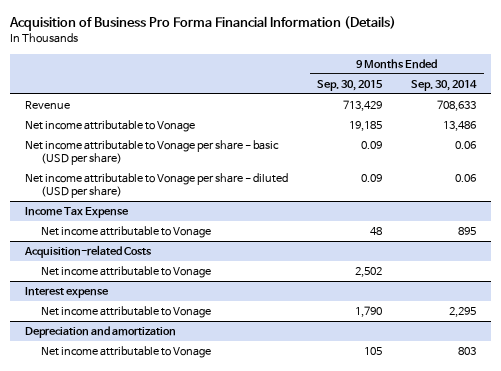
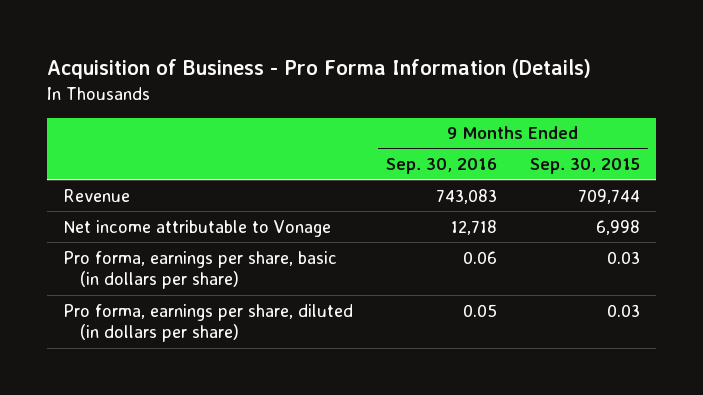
[9,16,397,32] Acquisition of Business Pro Forma Financial Information (Details) -> [46,59,591,80] Acquisition of Business - Pro Forma Information (Details)
[411,79,478,91] Sep. 30, 2014 -> none
none -> [386,157,498,174] Sep. 30, 2016
[24,207,129,219] Income Tax Expense -> none
[40,226,211,239] Net income attributable to Vonage -> none
[23,245,152,259] Acquisition-related Costs -> none
[40,266,211,279] Net income attributable to Vonage -> none
[24,287,109,299] Interest expense -> none
[40,306,211,319] Net income attributable to Vonage -> none
[24,326,176,339] Depreciation and amortization -> none
[40,346,211,359] Net income attributable to Vonage -> none
[343,100,383,112] 713,429 -> [577,188,640,204] 709,744
[349,121,383,132] 19,185 -> [595,219,640,235] 6,998
[24,140,279,165] Net income attributable to Vonage per share - basic (USD per share) -> [63,250,338,290] Pro forma, earnings per share, basic (in dollars per share)
[361,141,383,150] 0.09 -> [606,250,640,264] 0.03
[24,173,288,198] Net income attributable to Vonage per share - diluted (USD per share) -> [63,303,354,343] Pro forma, earnings per share, diluted (in dollars per share)
[361,174,383,183] 0.09 -> [606,303,640,317] 0.03

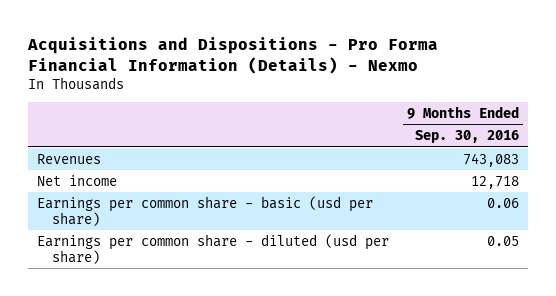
[46,59,591,80] Acquisition of Business - Pro Forma Information (Details) -> [27,36,439,74] Acquisitions and Dispositions - Pro Forma Financial Information (Details) - Nexmo
[529,157,640,174] Sep. 30, 2015 -> none
[63,188,131,202] Revenue -> [37,153,102,164] Revenues
[63,219,332,237] Net income attributable to Vonage -> [37,174,118,186] Net income
[63,250,338,290] Pro forma, earnings per share, basic (in dollars per share) -> [37,195,374,226] Earnings per common share - basic (usd per share)
[63,303,354,343] Pro forma, earnings per share, diluted (in dollars per share) -> [37,233,390,264] Earnings per common share - diluted (usd per share)

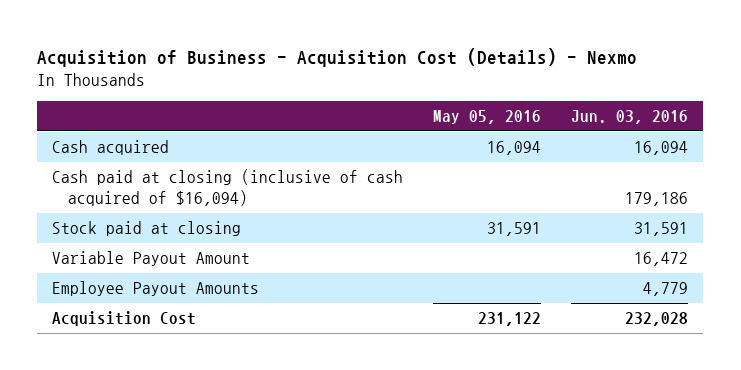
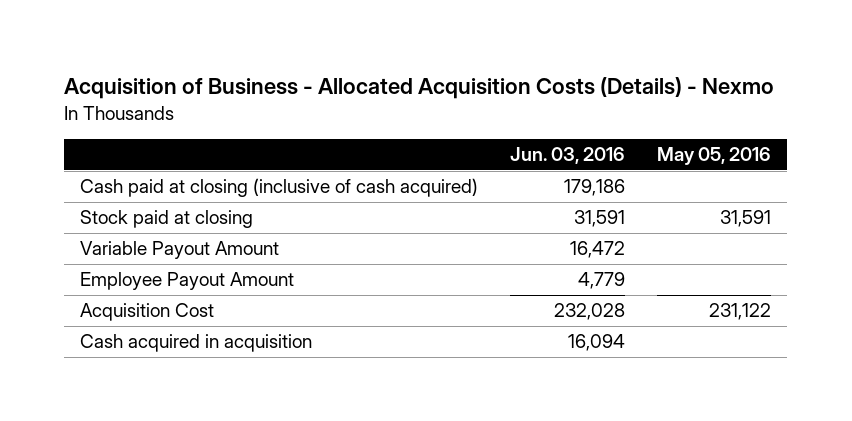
[37,47,638,67] Acquisition of Business - Acquisition Cost (Details) - Nexmo -> [64,77,775,100] Acquisition of Business - Allocated Acquisition Costs (Details) - Nexmo
[52,140,170,156] Cash acquired -> none
[52,169,404,206] Cash paid at closing (inclusive of cash acquired of $16,094) -> [80,178,479,198] Cash paid at closing (inclusive of cash acquired)
[52,281,260,297] Employee Payout Amounts -> [80,272,295,291] Employee Payout Amount
none -> [80,334,313,353] Cash acquired in acquisition

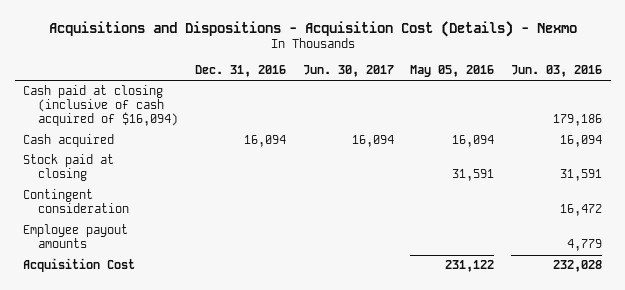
[64,77,775,100] Acquisition of Business - Allocated Acquisition Costs (Details) - Nexmo -> [48,20,577,37] Acquisitions and Dispositions - Acquisition Cost (Details) - Nexmo
none -> [194,65,286,78] Dec. 31, 2016
none -> [302,65,394,78] Jun. 30, 2017
[80,178,479,198] Cash paid at closing (inclusive of cash acquired) -> [22,85,178,127] Cash paid at closing (inclusive of cash acquired of $16,094)
none -> [22,134,114,148] Cash acquired
[80,241,280,260] Variable Payout Amount -> [22,189,129,214] Contingent consideration
[80,272,295,291] Employee Payout Amount -> [22,224,128,249] Employee payout amounts
[80,334,313,353] Cash acquired in acquisition -> none

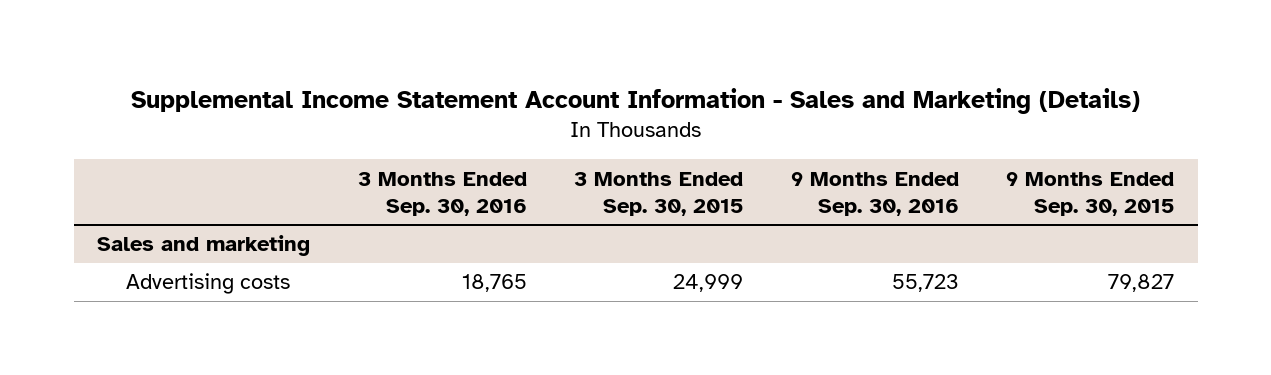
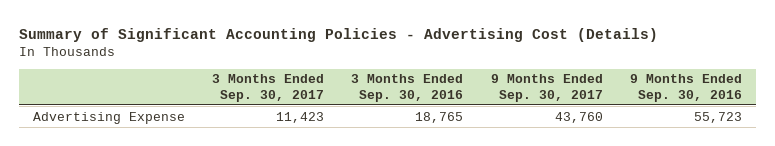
[130,87,1140,114] Supplemental Income Statement Account Information - Sales and Marketing (Details) -> [18,27,658,42] Summary of Significant Accounting Policies - Advertising Cost (Details)
[574,171,744,216] 3 Months Ended Sep. 30, 2015 -> none
[1005,171,1174,216] 9 Months Ended Sep. 30, 2015 -> none
none -> [211,74,324,102] 3 Months Ended Sep. 30, 2017
none -> [490,74,603,102] 9 Months Ended Sep. 30, 2017
[97,235,311,257] Sales and marketing -> none
[126,273,291,295] Advertising costs -> [32,111,185,124] Advertising Expense

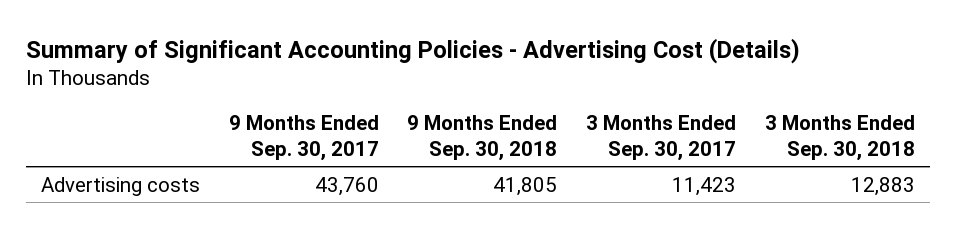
[351,74,464,102] 3 Months Ended Sep. 30, 2016 -> none
[630,74,743,102] 9 Months Ended Sep. 30, 2016 -> none
none -> [407,114,558,162] 9 Months Ended Sep. 30, 2018
none -> [765,114,916,162] 3 Months Ended Sep. 30, 2018
[32,111,185,124] Advertising Expense -> [40,176,200,196] Advertising costs

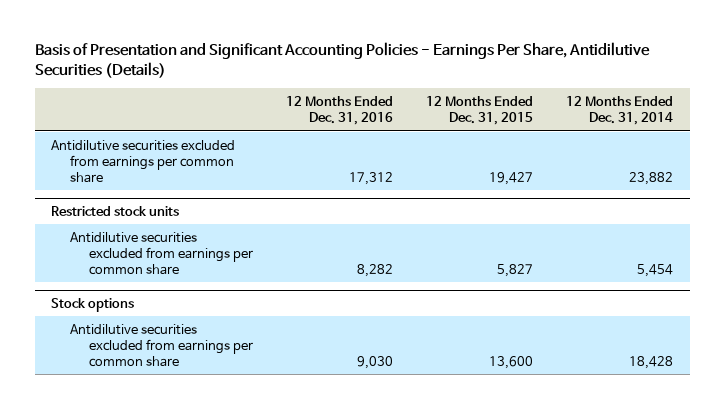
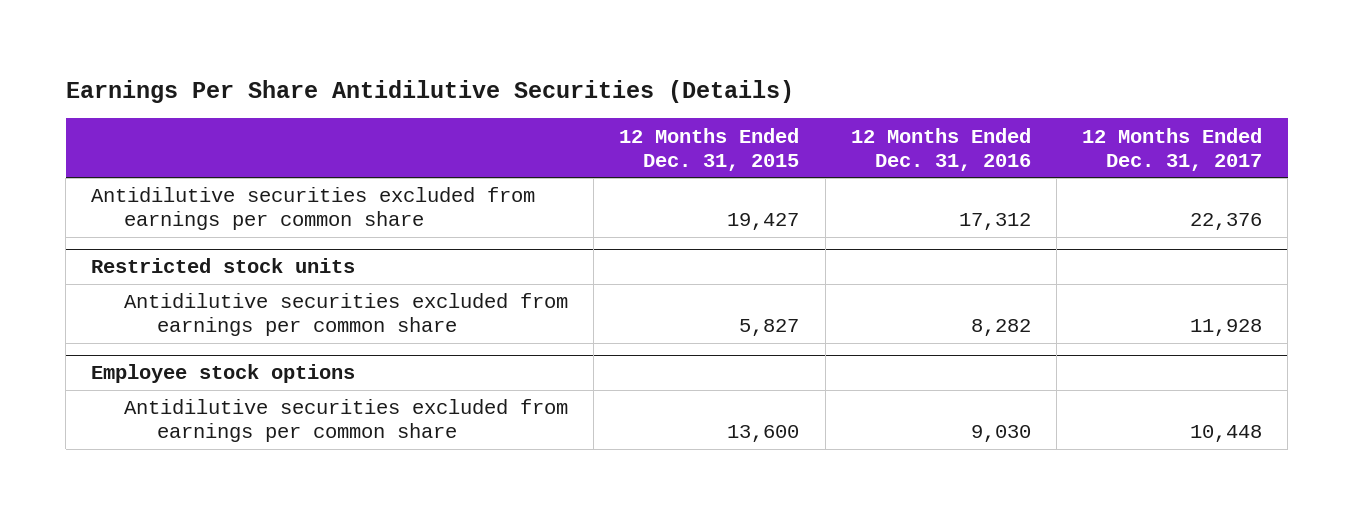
[34,42,650,79] Basis of Presentation and Significant Accounting Policies - Earnings Per Share, Antidilutive Securities (Details) -> [65,79,794,103] Earnings Per Share Antidilutive Securities (Details)
[566,96,674,126] 12 Months Ended Dec. 31, 2014 -> none
none -> [1082,127,1263,171] 12 Months Ended Dec. 31, 2017
[51,297,135,312] Stock options -> [91,364,356,384] Employee stock options

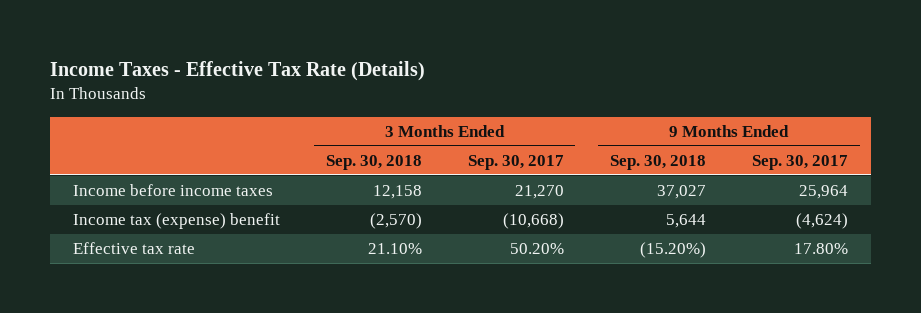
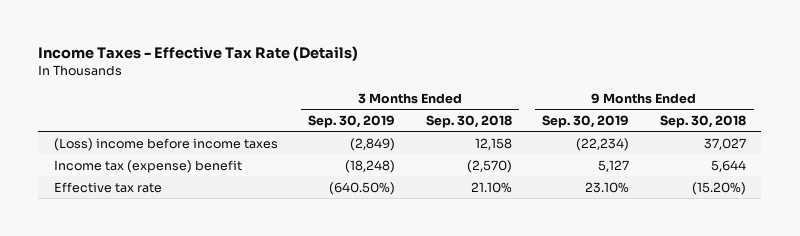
[467,154,564,170] Sep. 30, 2017 -> none
[752,154,849,170] Sep. 30, 2017 -> none
none -> [308,114,396,128] Sep. 30, 2019
none -> [542,114,630,128] Sep. 30, 2019
[72,184,273,197] Income before income taxes -> [53,137,278,151] (Loss) income before income taxes

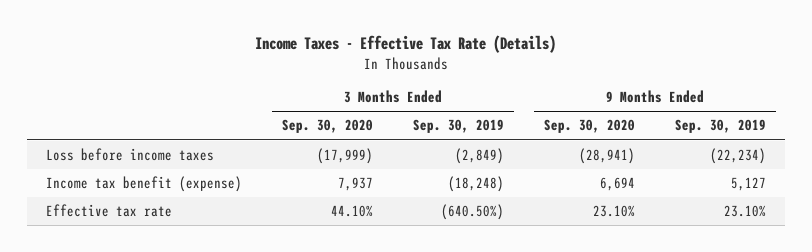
[425,114,512,128] Sep. 30, 2018 -> none
[660,114,747,128] Sep. 30, 2018 -> none
none -> [282,119,374,134] Sep. 30, 2020
none -> [543,119,635,134] Sep. 30, 2020
[53,137,278,151] (Loss) income before income taxes -> [46,148,215,162] Loss before income taxes
[53,159,242,173] Income tax (expense) benefit -> [46,176,243,193] Income tax benefit (expense)

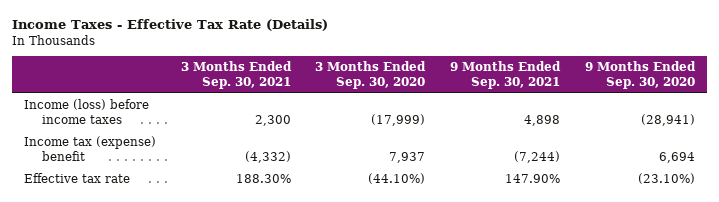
[413,119,505,134] Sep. 30, 2019 -> none
[674,119,766,134] Sep. 30, 2019 -> none
none -> [180,61,292,89] 3 Months Ended Sep. 30, 2021
none -> [450,61,562,89] 9 Months Ended Sep. 30, 2021
[46,148,215,162] Loss before income taxes -> [24,99,150,124] Income (loss) before income taxes
[46,176,243,193] Income tax benefit (expense) -> [24,136,157,161] Income tax (expense) benefit
[331,205,374,218] 44.10% -> [368,173,426,185] (44.10%)
[592,205,635,218] 23.10% -> [637,173,695,185] (23.10%)

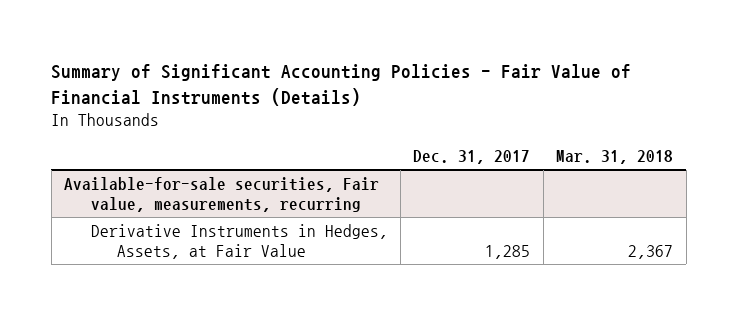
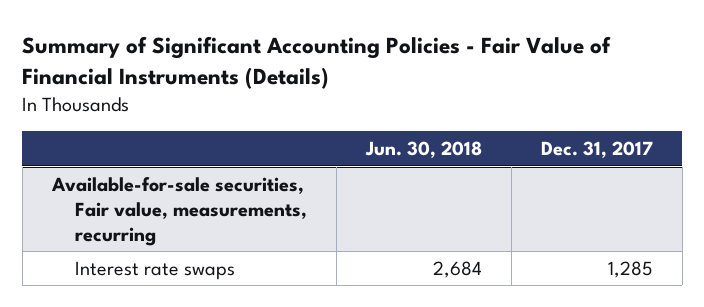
[556,149,674,164] Mar. 31, 2018 -> none
none -> [364,141,482,159] Jun. 30, 2018
[90,223,388,259] Derivative Instruments in Hedges, Assets, at Fair Value -> [74,260,235,280] Interest rate swaps

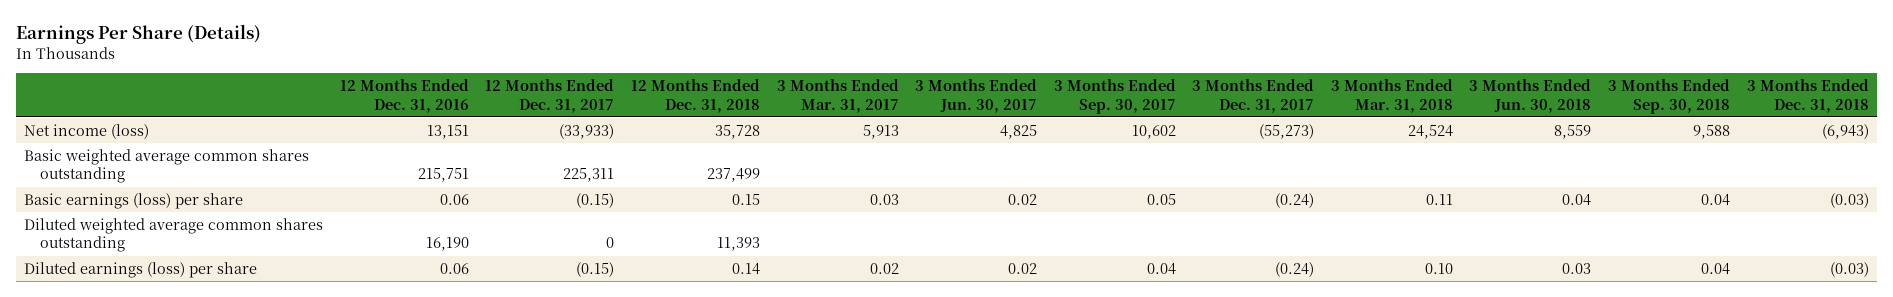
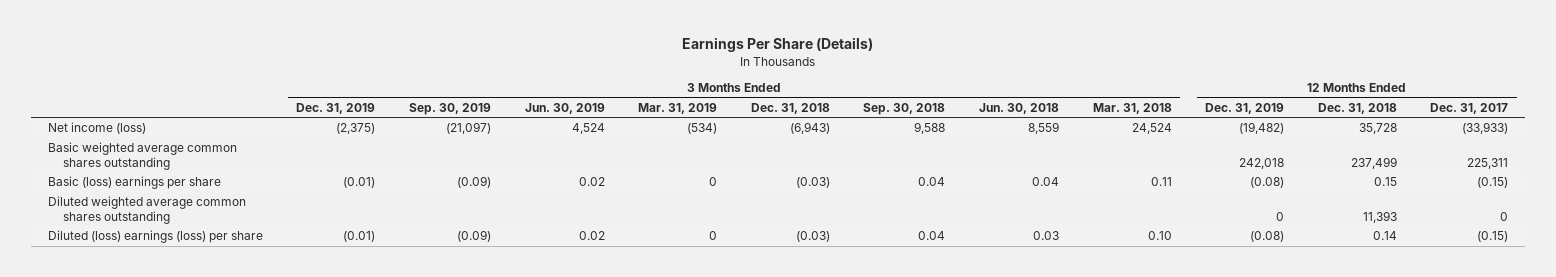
[339,79,469,113] 12 Months Ended Dec. 31, 2016 -> none
[776,79,899,113] 3 Months Ended Mar. 31, 2017 -> none
[915,79,1038,113] 3 Months Ended Jun. 30, 2017 -> none
[1053,79,1176,114] 3 Months Ended Sep. 30, 2017 -> none
[1192,79,1315,113] 3 Months Ended Dec. 31, 2017 -> none
none -> [296,102,376,114] Dec. 31, 2019
none -> [408,102,491,115] Sep. 30, 2019
none -> [524,102,605,114] Jun. 30, 2019
none -> [638,102,718,114] Mar. 31, 2019
none -> [1205,102,1285,114] Dec. 31, 2019
[24,192,244,209] Basic earnings (loss) per share -> [47,176,221,190] Basic (loss) earnings per share
[24,261,258,278] Diluted earnings (loss) per share -> [47,230,263,244] Diluted (loss) earnings (loss) per share

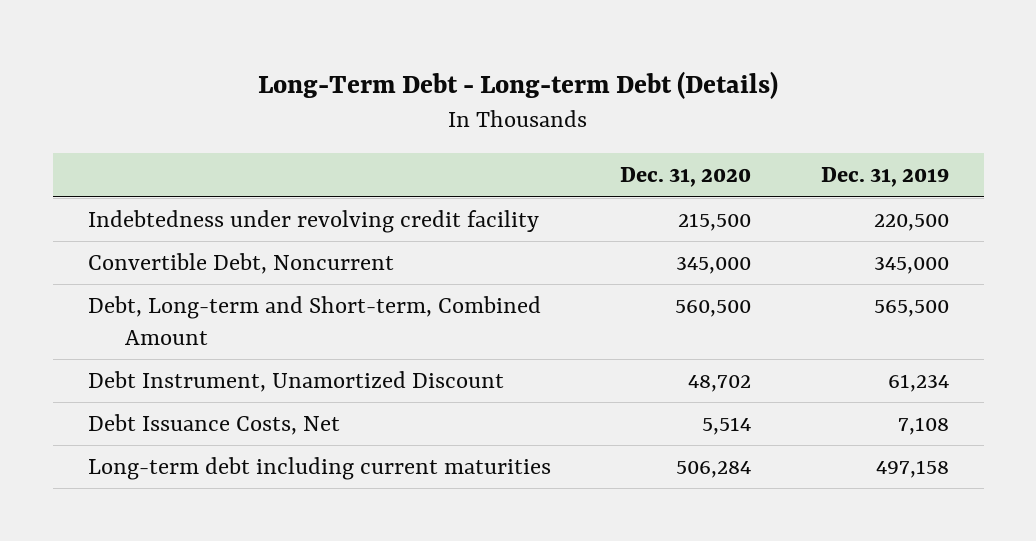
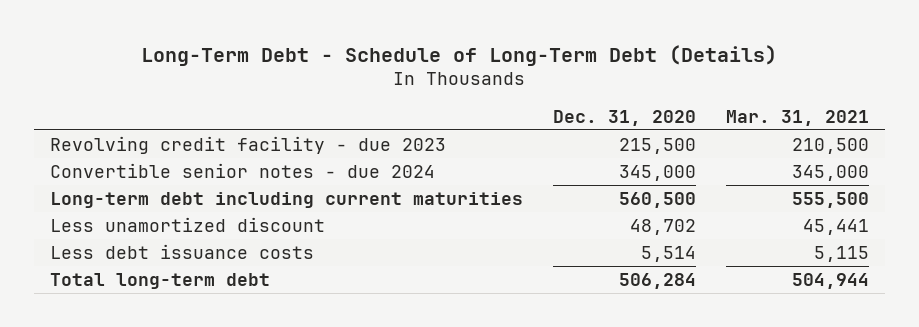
[258,70,779,99] Long-Term Debt - Long-term Debt (Details) -> [141,44,778,66] Long-Term Debt - Schedule of Long-Term Debt (Details)
[820,167,949,188] Dec. 31, 2019 -> none
none -> [726,109,870,126] Mar. 31, 2021
[87,210,539,234] Indebtedness under revolving credit facility -> [49,135,446,154] Revolving credit facility - due 2023
[87,253,394,275] Convertible Debt, Noncurrent -> [49,162,435,178] Convertible senior notes - due 2024
[87,296,541,345] Debt, Long-term and Short-term, Combined Amount -> [49,191,523,208] Long-term debt including current maturities
[87,371,504,393] Debt Instrument, Unamortized Discount -> [49,216,325,232] Less unamortized discount
[87,414,340,436] Debt Issuance Costs, Net -> [49,243,314,259] Less debt issuance costs
[87,457,551,481] Long-term debt including current maturities -> [49,272,270,289] Total long-term debt

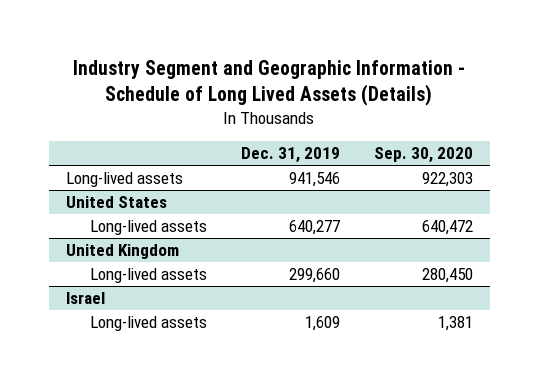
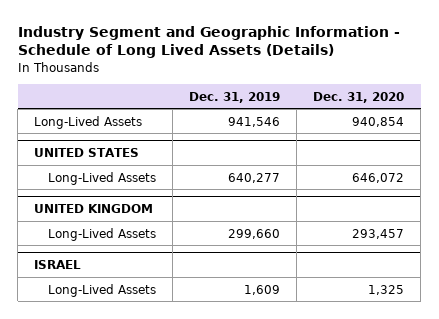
[373,147,473,164] Sep. 30, 2020 -> none
none -> [313,91,405,103] Dec. 31, 2020
[66,172,184,188] Long-lived assets -> [34,115,143,129] Long-Lived Assets
[66,196,168,209] United States -> [34,147,140,157] UNITED STATES
[90,220,208,236] Long-lived assets -> [47,171,156,185] Long-Lived Assets
[66,244,180,260] United Kingdom -> [34,203,154,213] UNITED KINGDOM
[90,268,208,284] Long-lived assets -> [47,227,156,241] Long-Lived Assets
[66,292,106,305] Israel -> [34,259,82,269] ISRAEL
[90,316,208,332] Long-lived assets -> [47,283,156,297] Long-Lived Assets

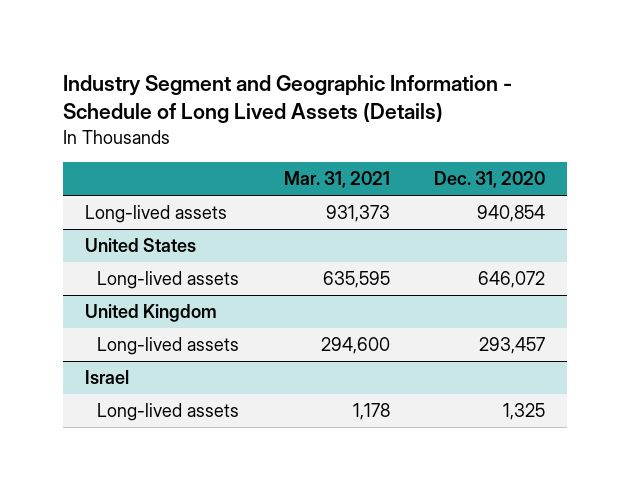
[189,91,281,103] Dec. 31, 2019 -> none
none -> [283,171,390,189] Mar. 31, 2021
[34,115,143,129] Long-Lived Assets -> [84,205,227,224] Long-lived assets
[34,147,140,157] UNITED STATES -> [84,238,196,253] United States
[47,171,156,185] Long-Lived Assets -> [97,271,240,290] Long-lived assets
[34,203,154,213] UNITED KINGDOM -> [84,304,217,323] United Kingdom
[47,227,156,241] Long-Lived Assets -> [97,337,240,356] Long-lived assets
[34,259,82,269] ISRAEL -> [84,370,129,385] Israel
[47,283,156,297] Long-Lived Assets -> [97,403,240,422] Long-lived assets

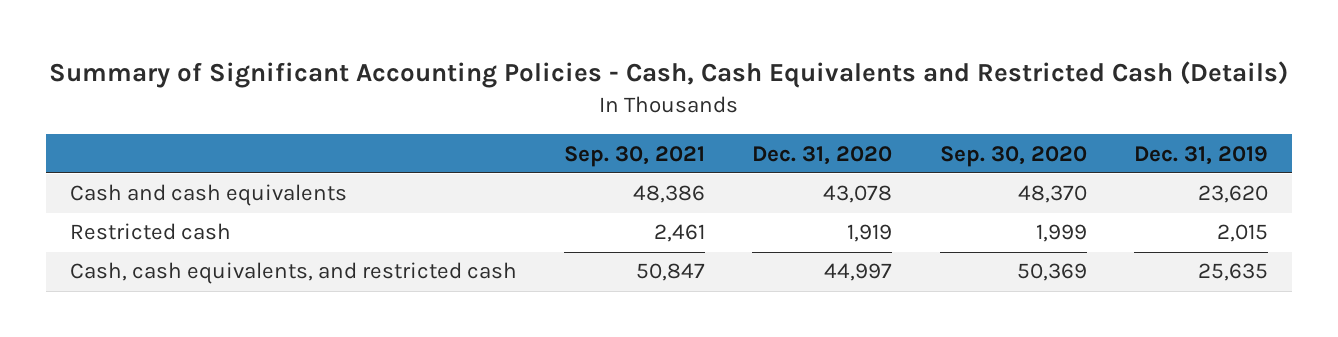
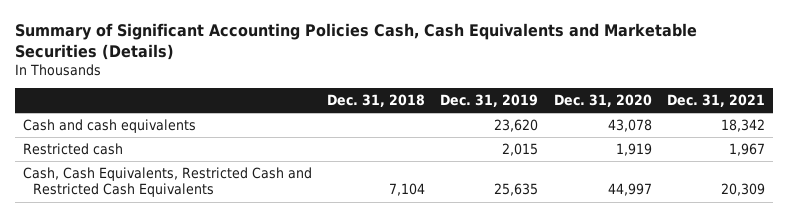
[48,61,1288,89] Summary of Significant Accounting Policies - Cash, Cash Equivalents and Restricted Cash (Details) -> [15,22,698,60] Summary of Significant Accounting Policies Cash, Cash Equivalents and Marketable Securities (Details)
[563,145,705,167] Sep. 30, 2021 -> none
[939,145,1087,167] Sep. 30, 2020 -> none
none -> [327,93,426,107] Dec. 31, 2018
none -> [666,93,765,107] Dec. 31, 2021
[69,262,517,285] Cash, cash equivalents, and restricted cash -> [22,166,312,198] Cash, Cash Equivalents, Restricted Cash and Restricted Cash Equivalents

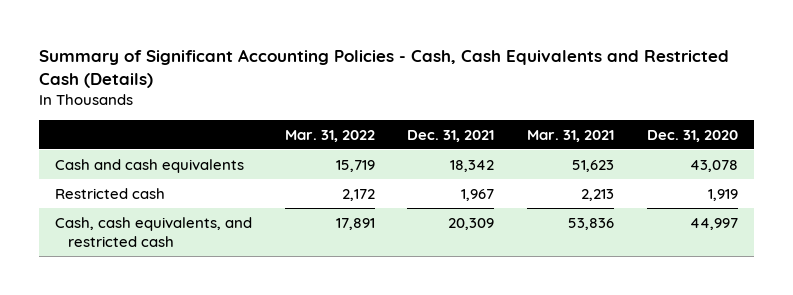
[15,22,698,60] Summary of Significant Accounting Policies Cash, Cash Equivalents and Marketable Securities (Details) -> [38,48,729,88] Summary of Significant Accounting Policies - Cash, Cash Equivalents and Restricted Cash (Details)
[327,93,426,107] Dec. 31, 2018 -> none
[440,93,539,107] Dec. 31, 2019 -> none
none -> [284,129,375,142] Mar. 31, 2022
none -> [527,129,615,142] Mar. 31, 2021
[22,166,312,198] Cash, Cash Equivalents, Restricted Cash and Restricted Cash Equivalents -> [55,216,253,247] Cash, cash equivalents, and restricted cash

